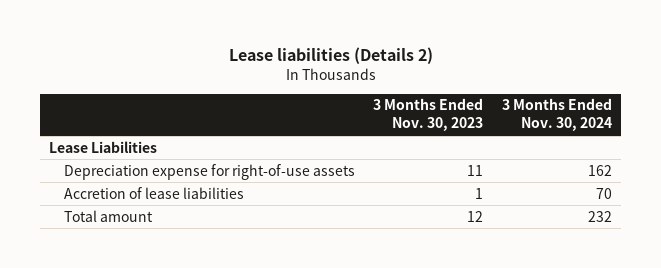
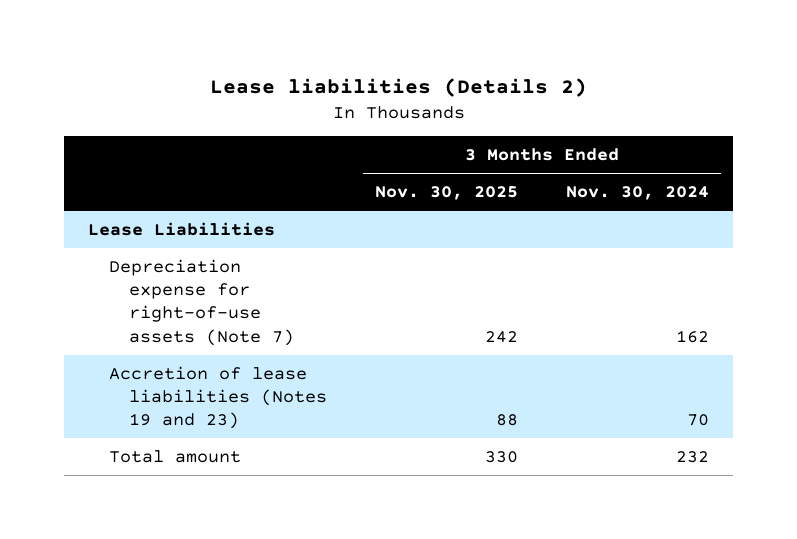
[373,98,484,132] 3 Months Ended Nov. 30, 2023 -> none
none -> [375,186,519,201] Nov. 30, 2025
[63,163,355,180] Depreciation expense for right-of-use assets -> [108,258,295,346] Depreciation expense for right-of-use assets (Note 7)
[63,186,244,199] Accretion of lease liabilities -> [108,365,328,430] Accretion of lease liabilities (Notes 19 and 23)

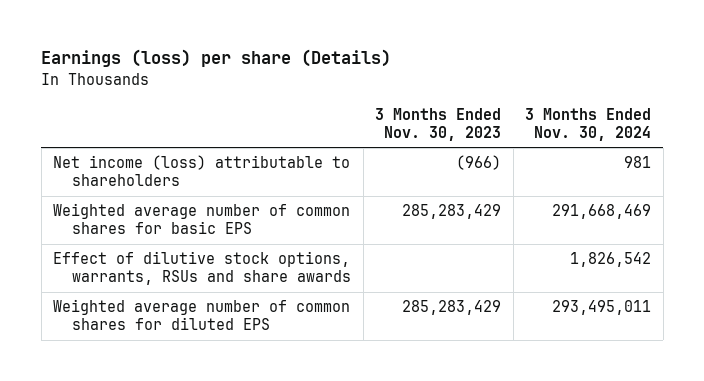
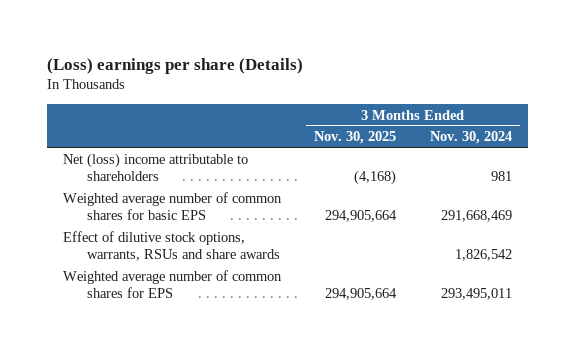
[41,49,392,68] Earnings (loss) per share (Details) -> [46,57,303,74] (Loss) earnings per share (Details)
[375,107,502,141] 3 Months Ended Nov. 30, 2023 -> none
none -> [314,131,397,145] Nov. 30, 2025
[53,155,351,187] Net income (loss) attributable to shareholders -> [63,152,249,181] Net (loss) income attributable to shareholders
[53,299,351,331] Weighted average number of common shares for diluted EPS -> [63,269,283,298] Weighted average number of common shares for EPS

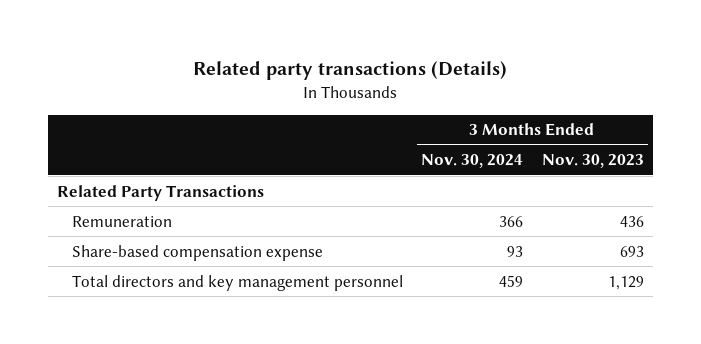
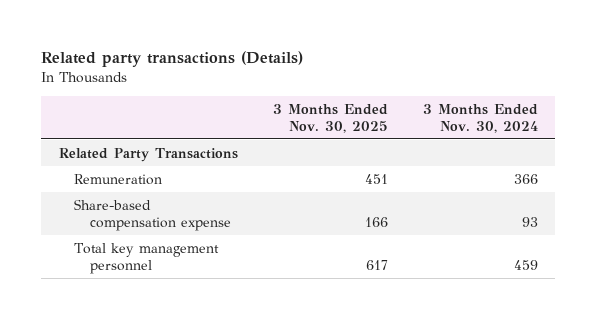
[541,154,644,169] Nov. 30, 2023 -> none
none -> [272,104,388,133] 3 Months Ended Nov. 30, 2025
[71,274,403,291] Total directors and key management personnel -> [74,242,220,274] Total key management personnel

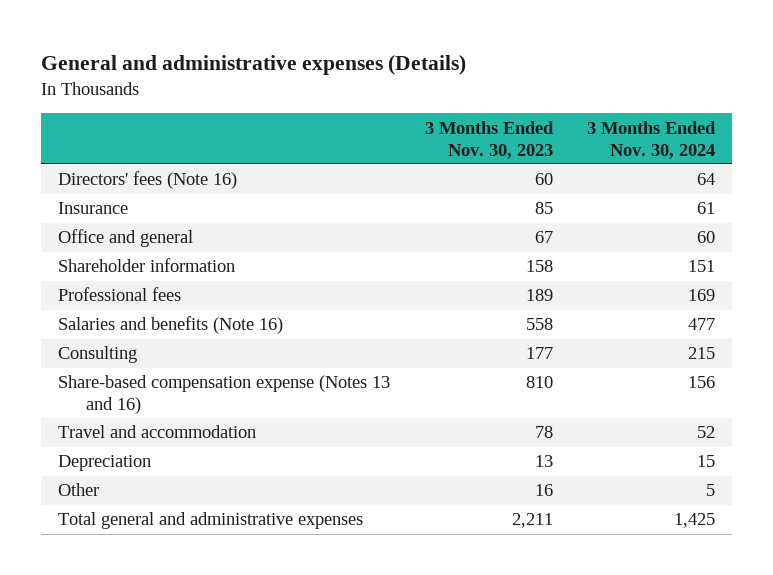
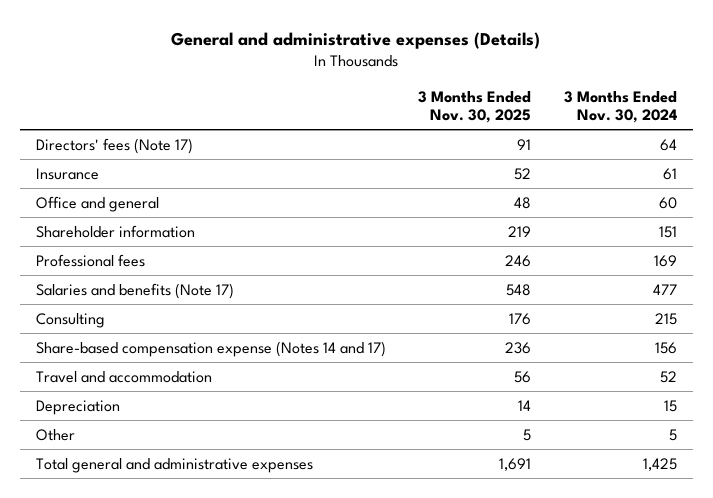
[424,120,554,159] 3 Months Ended Nov. 30, 2023 -> none
none -> [418,90,532,124] 3 Months Ended Nov. 30, 2025
[58,171,238,190] Directors' fees (Note 16) -> [36,137,194,154] Directors' fees (Note 17)
[58,316,284,335] Salaries and benefits (Note 16) -> [36,282,235,299] Salaries and benefits (Note 17)
[58,375,391,415] Share-based compensation expense (Notes 13 and 16) -> [36,340,387,357] Share-based compensation expense (Notes 14 and 17)

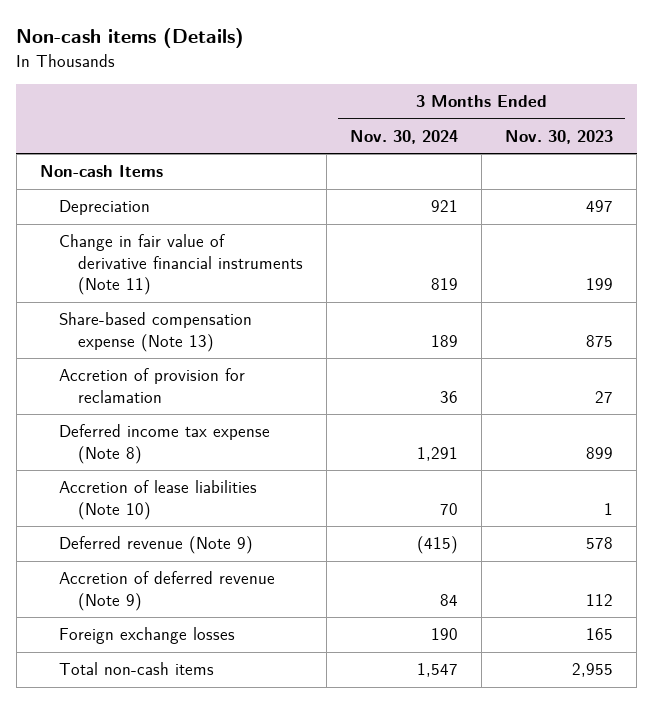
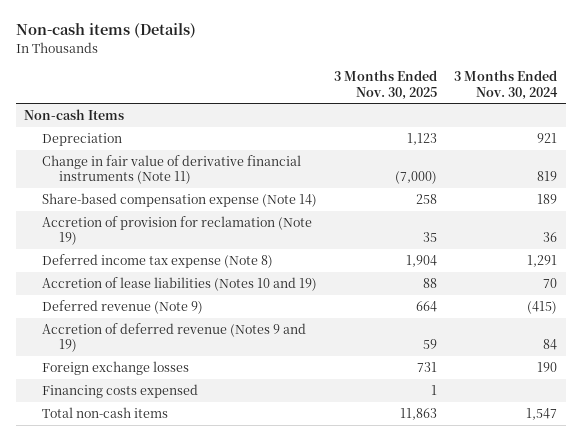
[505,129,614,144] Nov. 30, 2023 -> none
none -> [333,70,437,100] 3 Months Ended Nov. 30, 2025
[59,312,253,352] Share-based compensation expense (Note 13) -> [41,193,317,208] Share-based compensation expense (Note 14)
[59,368,246,403] Accretion of provision for reclamation -> [41,216,312,246] Accretion of provision for reclamation (Note 19)
[59,480,258,520] Accretion of lease liabilities (Note 10) -> [41,277,317,292] Accretion of lease liabilities (Notes 10 and 19)
[59,571,276,611] Accretion of deferred revenue (Note 9) -> [41,323,306,353] Accretion of deferred revenue (Notes 9 and 19)
none -> [41,384,198,399] Financing costs expensed

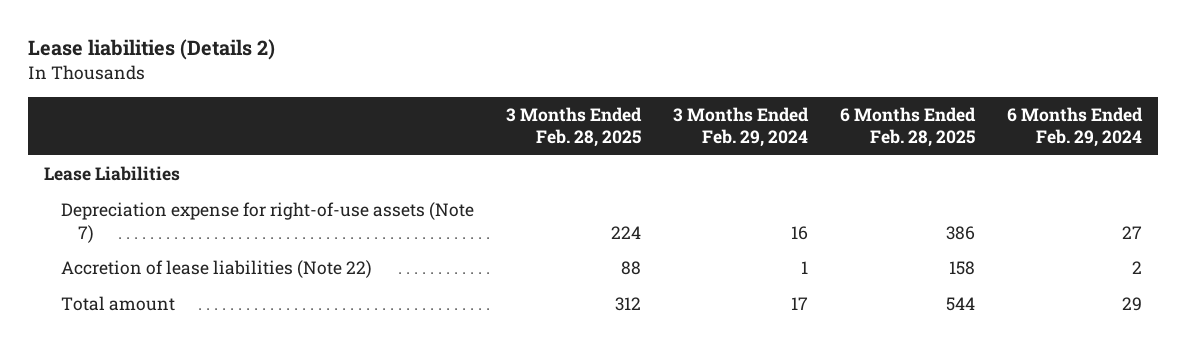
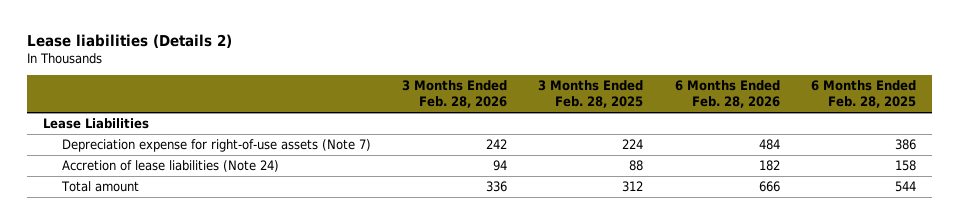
[673,106,810,148] 3 Months Ended Feb. 29, 2024 -> none
[1007,106,1144,148] 6 Months Ended Feb. 29, 2024 -> none
none -> [402,80,508,108] 3 Months Ended Feb. 28, 2026
none -> [674,80,780,108] 6 Months Ended Feb. 28, 2026
[61,260,373,279] Accretion of lease liabilities (Note 22) -> [61,160,279,173] Accretion of lease liabilities (Note 24)

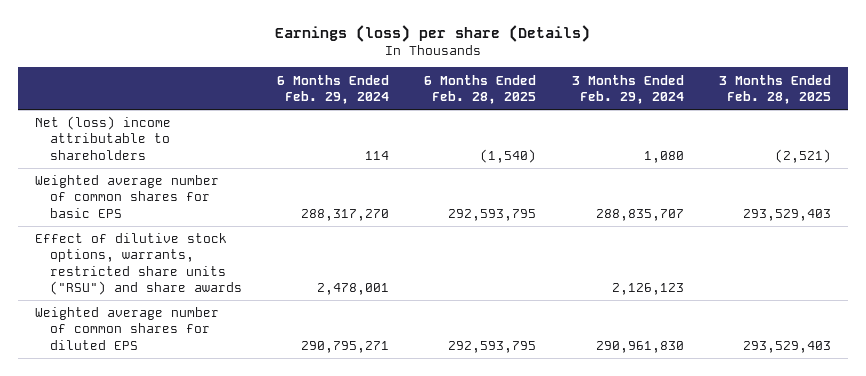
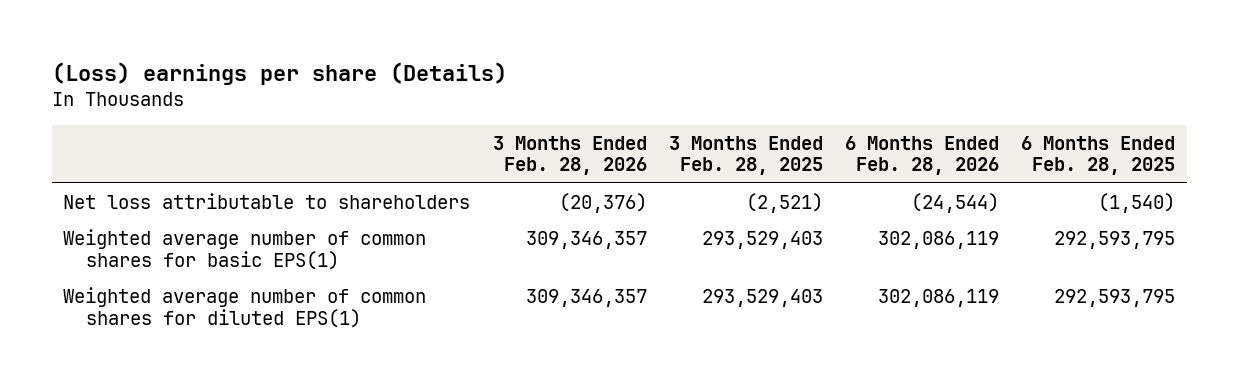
[275,24,591,42] Earnings (loss) per share (Details) -> [52,62,508,86] (Loss) earnings per share (Details)
[277,74,390,104] 6 Months Ended Feb. 29, 2024 -> none
[571,74,684,104] 3 Months Ended Feb. 29, 2024 -> none
none -> [492,135,647,176] 3 Months Ended Feb. 28, 2026
none -> [845,135,1000,176] 6 Months Ended Feb. 28, 2026
[35,233,243,295] Effect of dilutive stock options, warrants, restricted share units ("RSU") and share awards -> none
[35,116,172,160] Net (loss) income attributable to shareholders -> [63,192,471,209] Net loss attributable to shareholders
[35,175,220,218] Weighted average number of common shares for basic EPS -> [63,228,427,270] Weighted average number of common shares for basic EPS(1)
[35,307,220,350] Weighted average number of common shares for diluted EPS -> [63,286,427,328] Weighted average number of common shares for diluted EPS(1)

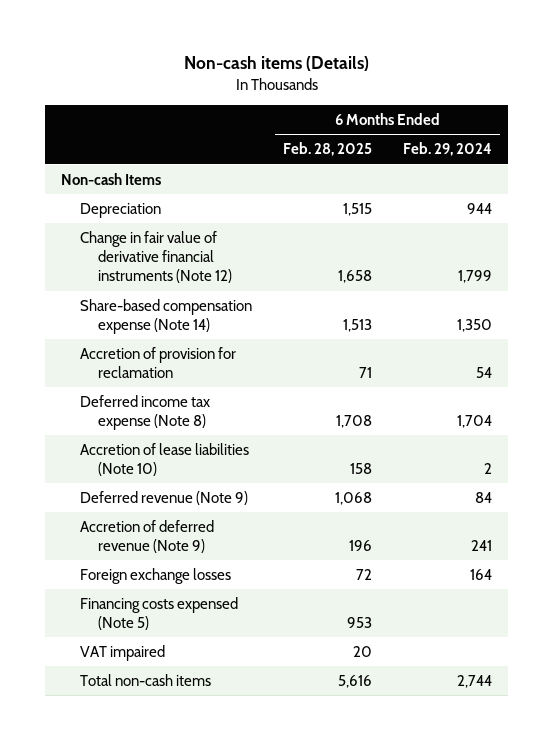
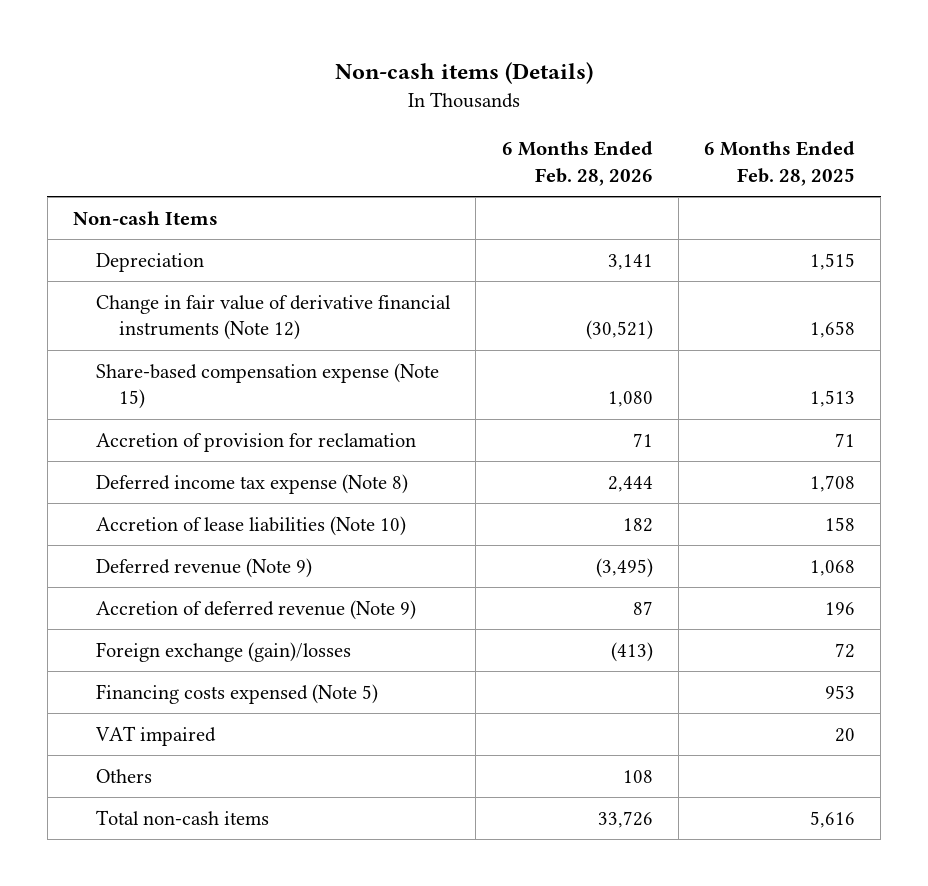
[403,142,493,157] Feb. 29, 2024 -> none
none -> [501,141,653,186] 6 Months Ended Feb. 28, 2026
[79,299,252,335] Share-based compensation expense (Note 14) -> [96,362,440,410] Share-based compensation expense (Note 15)
[79,568,231,585] Foreign exchange losses -> [96,641,352,662] Foreign exchange (gain)/losses
none -> [96,768,153,783] Others

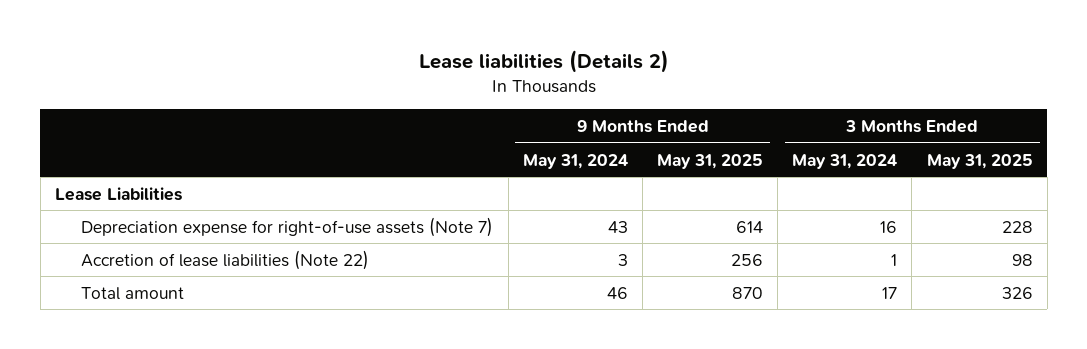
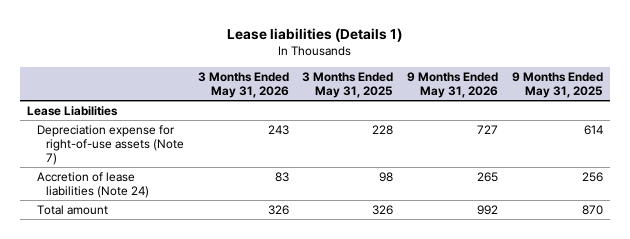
[418,49,669,73] Lease liabilities (Details 2) -> [227,28,403,43] Lease liabilities (Details 1)
[522,153,628,169] May 31, 2024 -> none
[792,153,898,169] May 31, 2024 -> none
none -> [197,71,289,99] 3 Months Ended May 31, 2026
none -> [407,71,499,99] 9 Months Ended May 31, 2026
[81,249,370,270] Accretion of lease liabilities (Note 22) -> [36,171,150,198] Accretion of lease liabilities (Note 24)

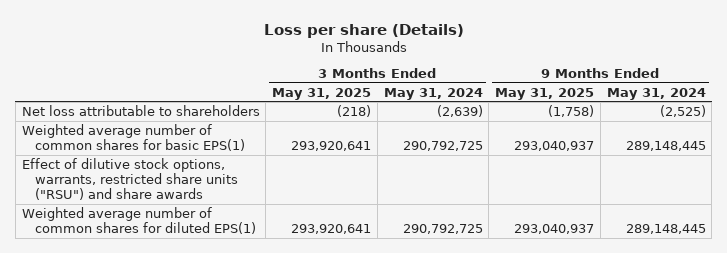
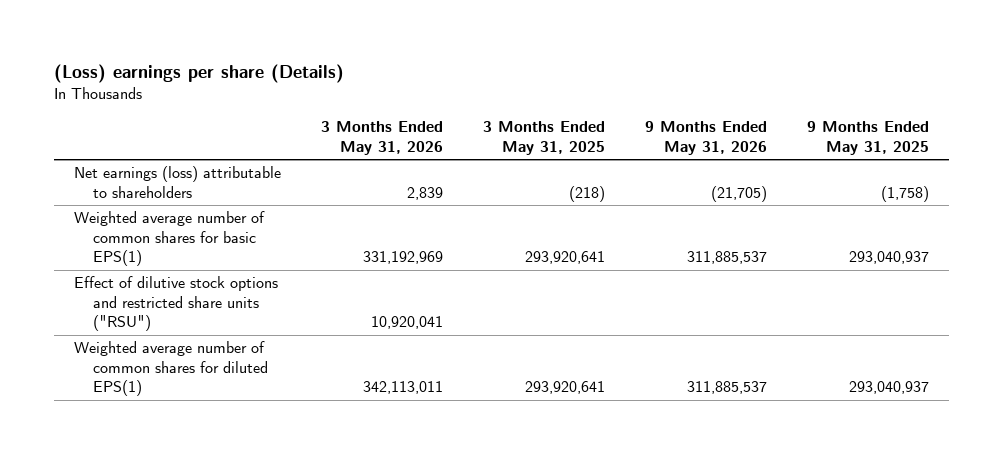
[263,23,464,38] Loss per share (Details) -> [53,63,344,83] (Loss) earnings per share (Details)
[383,87,483,100] May 31, 2024 -> none
[606,87,706,100] May 31, 2024 -> none
none -> [320,121,443,155] 3 Months Ended May 31, 2026
none -> [645,121,768,155] 9 Months Ended May 31, 2026
[21,104,260,116] Net loss attributable to shareholders -> [73,166,281,198] Net earnings (loss) attributable to shareholders
[21,157,238,201] Effect of dilutive stock options, warrants, restricted share units ("RSU") and share awards -> [73,276,278,332] Effect of dilutive stock options and restricted share units ("RSU")

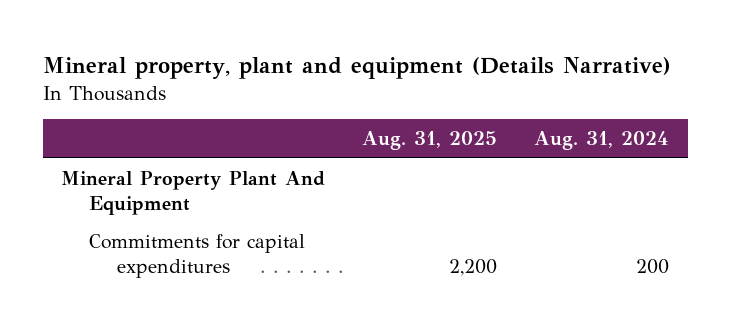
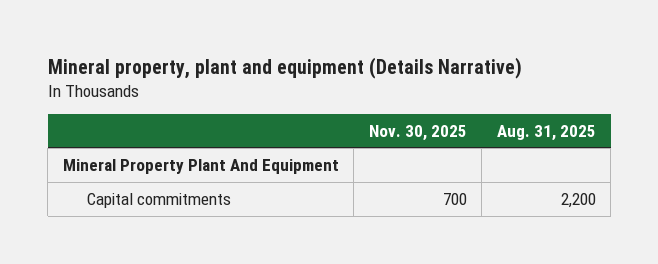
[534,131,670,151] Aug. 31, 2024 -> none
none -> [368,124,467,141] Nov. 30, 2025
[89,233,306,278] Commitments for capital expenditures -> [87,192,232,208] Capital commitments

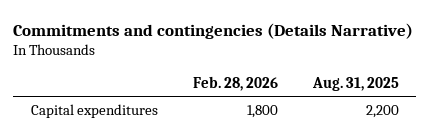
[47,56,522,79] Mineral property, plant and equipment (Details Narrative) -> [13,22,414,39] Commitments and contingencies (Details Narrative)
[368,124,467,141] Nov. 30, 2025 -> none
none -> [192,75,278,91] Feb. 28, 2026
[62,158,339,174] Mineral Property Plant And Equipment -> none
[87,192,232,208] Capital commitments -> [30,104,158,119] Capital expenditures

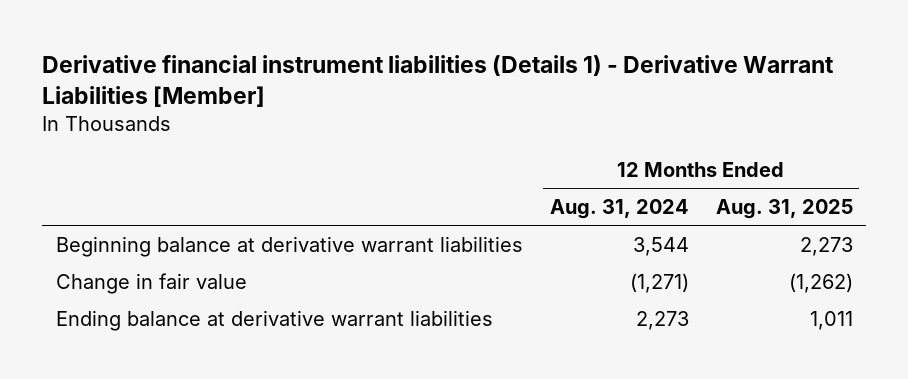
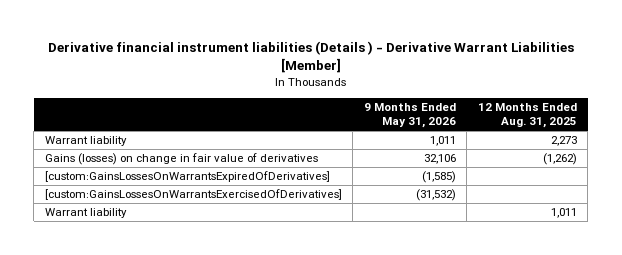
[42,55,835,108] Derivative financial instrument liabilities (Details 1) - Derivative Warrant Liabilities [Member] -> [47,41,574,74] Derivative financial instrument liabilities (Details ) - Derivative Warrant Liabilities [Member]
[549,199,689,220] Aug. 31, 2024 -> none
none -> [363,103,456,129] 9 Months Ended May 31, 2026
[55,235,523,257] Beginning balance at derivative warrant liabilities -> [44,136,127,147] Warrant liability
[55,272,247,294] Change in fair value -> [44,153,318,166] Gains (losses) on change in fair value of derivatives
none -> [44,171,330,183] [custom:GainsLossesOnWarrantsExpiredOfDerivatives]
none -> [44,189,342,201] [custom:GainsLossesOnWarrantsExercisedOfDerivatives]
[55,309,493,331] Ending balance at derivative warrant liabilities -> [44,208,127,219] Warrant liability

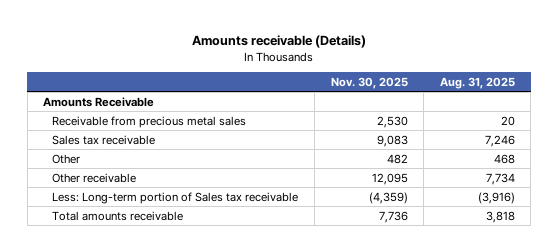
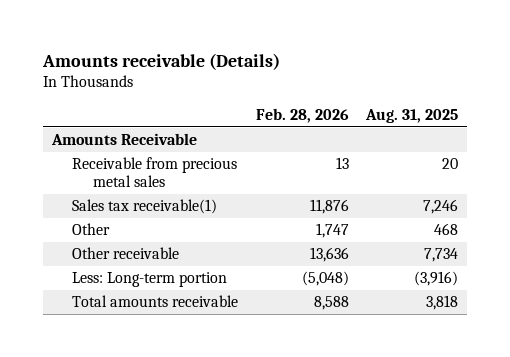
[330,76,408,89] Nov. 30, 2025 -> none
none -> [255,107,349,123] Feb. 28, 2026
[52,134,156,145] Sales tax receivable -> [72,199,218,215] Sales tax receivable(1)
[52,191,299,204] Less: Long-term portion of Sales tax receivable -> [72,272,228,288] Less: Long-term portion

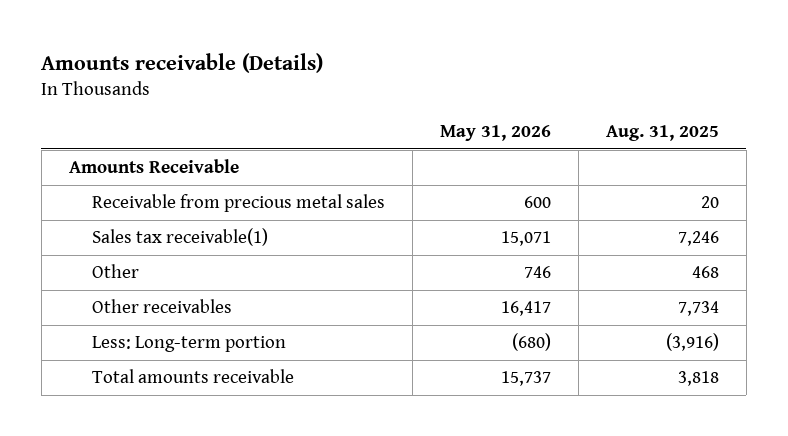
[255,107,349,123] Feb. 28, 2026 -> none
none -> [439,125,551,142] May 31, 2026
[72,247,180,260] Other receivable -> [91,299,232,314] Other receivables

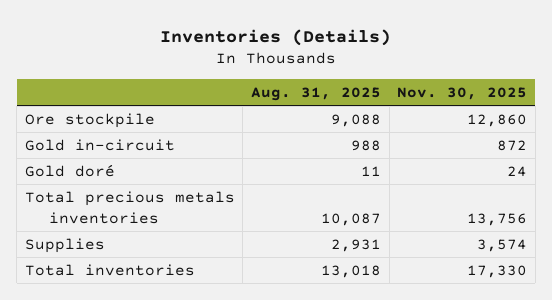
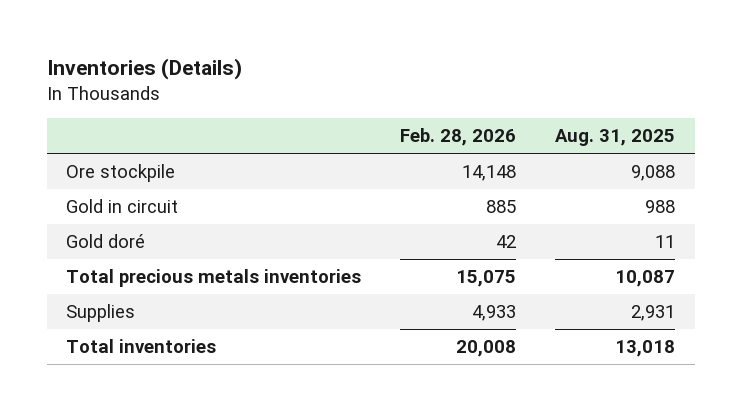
[397,87,528,101] Nov. 30, 2025 -> none
none -> [400,128,517,147] Feb. 28, 2026
[24,138,175,151] Gold in-circuit -> [66,199,179,214] Gold in circuit

